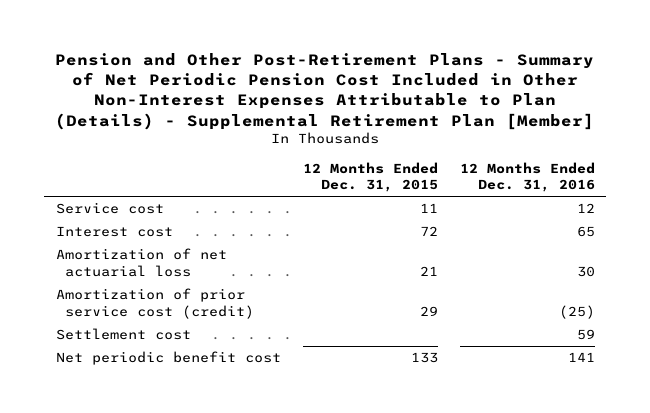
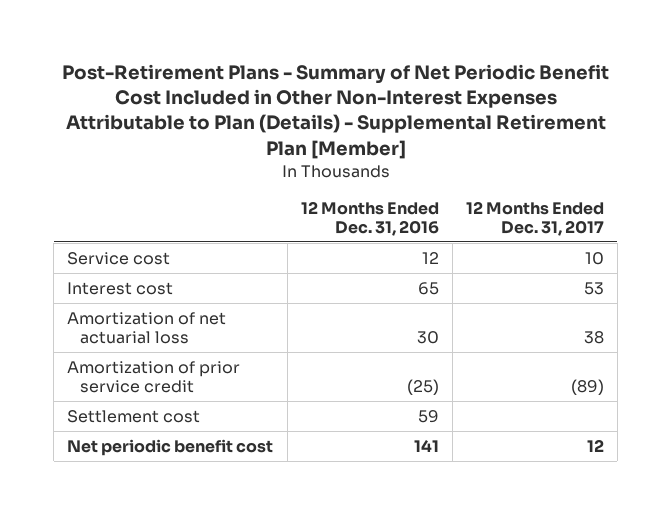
[55,52,595,130] Pension and Other Post-Retirement Plans - Summary of Net Periodic Pension Cost Included in Other Non-Interest Expenses Attributable to Plan (Details) - Supplemental Retirement Plan [Member] -> [61,64,609,159] Post-Retirement Plans - Summary of Net Periodic Benefit Cost Included in Other Non-Interest Expenses Attributable to Plan (Details) - Supplemental Retirement Plan [Member]
[302,161,438,193] 12 Months Ended Dec. 31, 2015 -> none
none -> [465,200,604,236] 12 Months Ended Dec. 31, 2017
[55,288,255,319] Amortization of prior service cost (credit) -> [67,360,241,393] Amortization of prior service credit

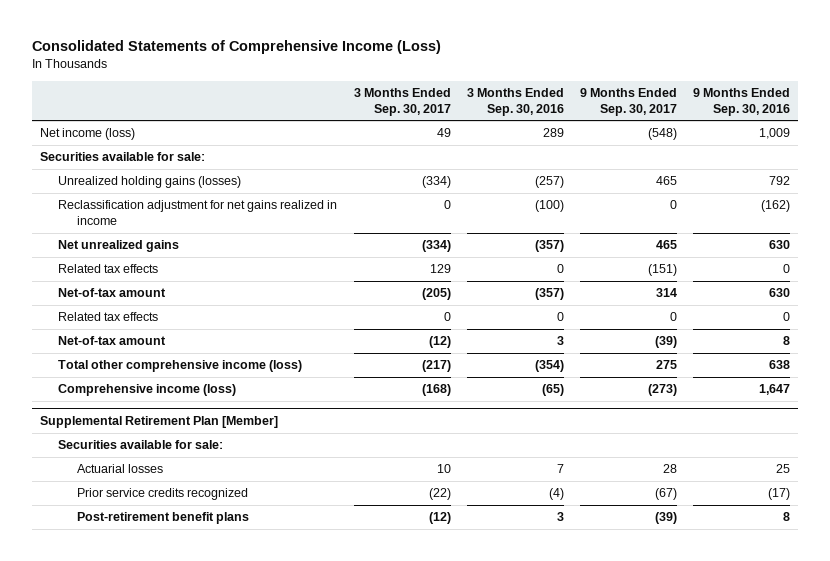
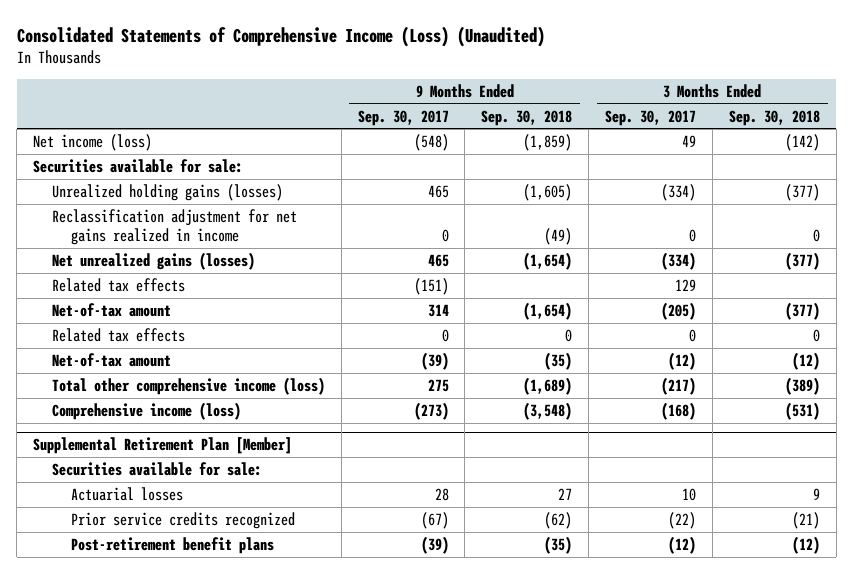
[32,40,442,55] Consolidated Statements of Comprehensive Income (Loss) -> [16,25,545,47] Consolidated Statements of Comprehensive Income (Loss) (Unaudited)
[466,87,564,116] 3 Months Ended Sep. 30, 2016 -> none
[693,87,791,116] 9 Months Ended Sep. 30, 2016 -> none
none -> [481,109,573,126] Sep. 30, 2018
none -> [728,109,820,126] Sep. 30, 2018
[58,240,180,253] Net unrealized gains -> [51,251,255,270] Net unrealized gains (losses)

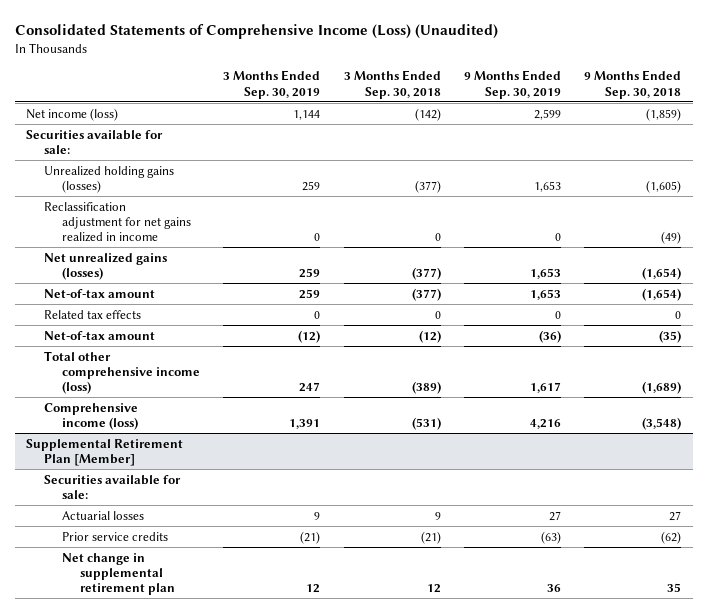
[357,109,449,126] Sep. 30, 2017 -> none
[604,109,696,126] Sep. 30, 2017 -> none
none -> [223,70,321,99] 3 Months Ended Sep. 30, 2019
none -> [464,70,562,99] 9 Months Ended Sep. 30, 2019
[51,277,185,292] Related tax effects -> none
[70,511,295,529] Prior service credits recognized -> [62,531,169,541] Prior service credits
[70,536,274,554] Post-retirement benefit plans -> [62,552,176,596] Net change in supplemental retirement plan
[544,535,573,554] (35) -> [667,583,682,593] 35
[791,535,820,554] (12) -> [426,584,441,594] 12

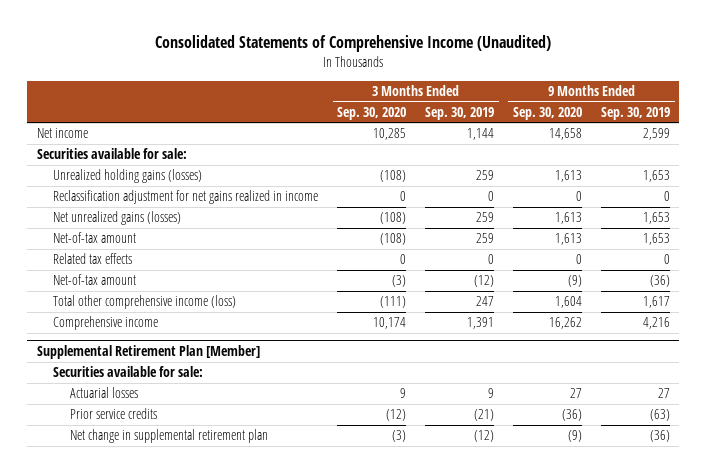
[14,24,498,40] Consolidated Statements of Comprehensive Income (Loss) (Unaudited) -> [155,35,552,53] Consolidated Statements of Comprehensive Income (Unaudited)
[343,70,441,99] 3 Months Ended Sep. 30, 2018 -> none
[584,70,682,99] 9 Months Ended Sep. 30, 2018 -> none
none -> [337,106,407,120] Sep. 30, 2020
none -> [513,106,583,120] Sep. 30, 2020
[26,107,119,121] Net income (loss) -> [36,128,88,139] Net income
[44,402,139,430] Comprehensive income (loss) -> [53,316,159,331] Comprehensive income
[306,584,321,594] 12 -> [474,430,495,443] (12)
[547,584,562,593] 36 -> [649,430,670,443] (36)

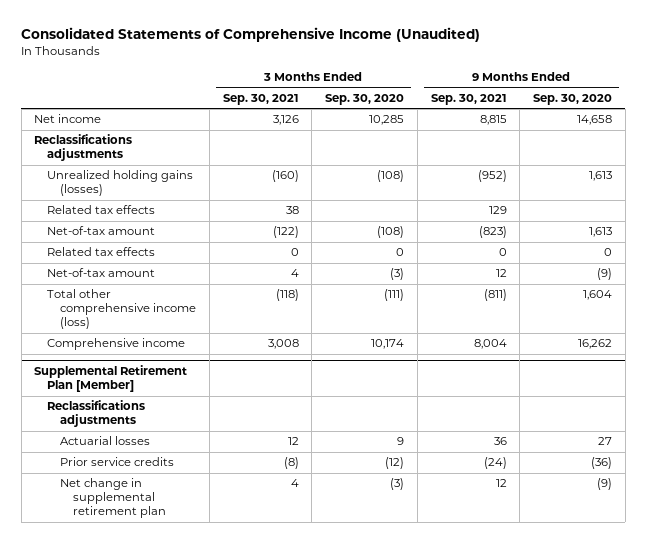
[425,106,495,120] Sep. 30, 2019 -> none
[600,106,670,120] Sep. 30, 2019 -> none
none -> [222,93,299,105] Sep. 30, 2021
none -> [430,93,507,105] Sep. 30, 2021
[36,148,187,160] Securities available for sale: -> [34,134,133,162] Reclassifications adjustments
[53,190,319,205] Reclassification adjustment for net gains realized in income -> none
[53,211,182,226] Net unrealized gains (losses) -> none
none -> [47,205,156,215] Related tax effects
[53,366,204,378] Securities available for sale: -> [47,400,146,428] Reclassifications adjustments

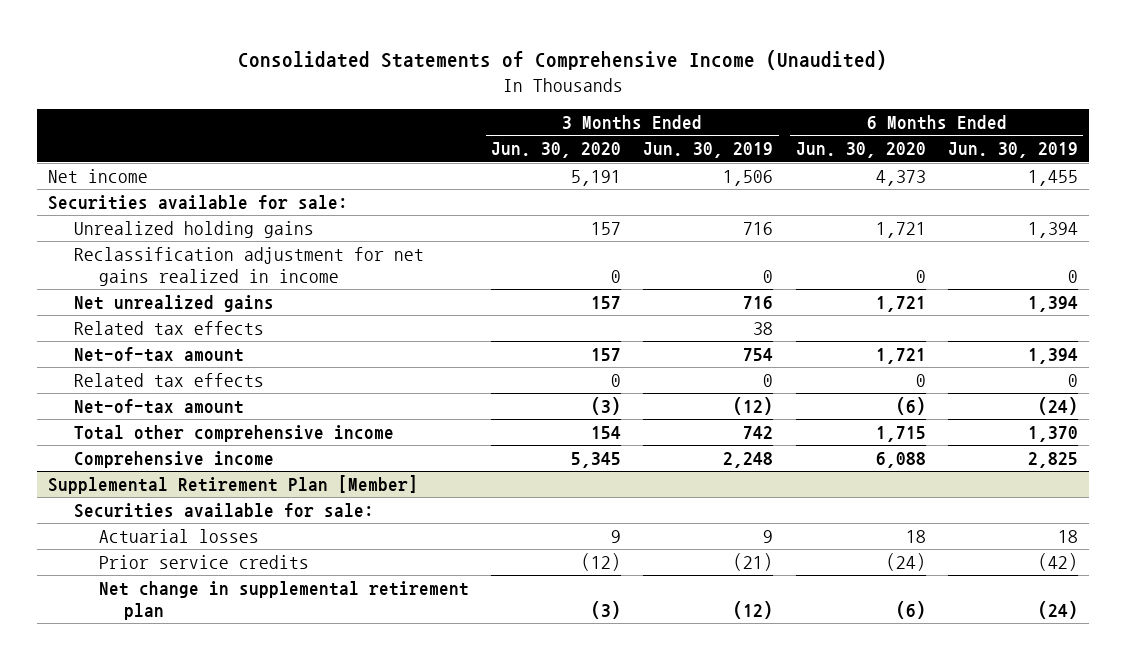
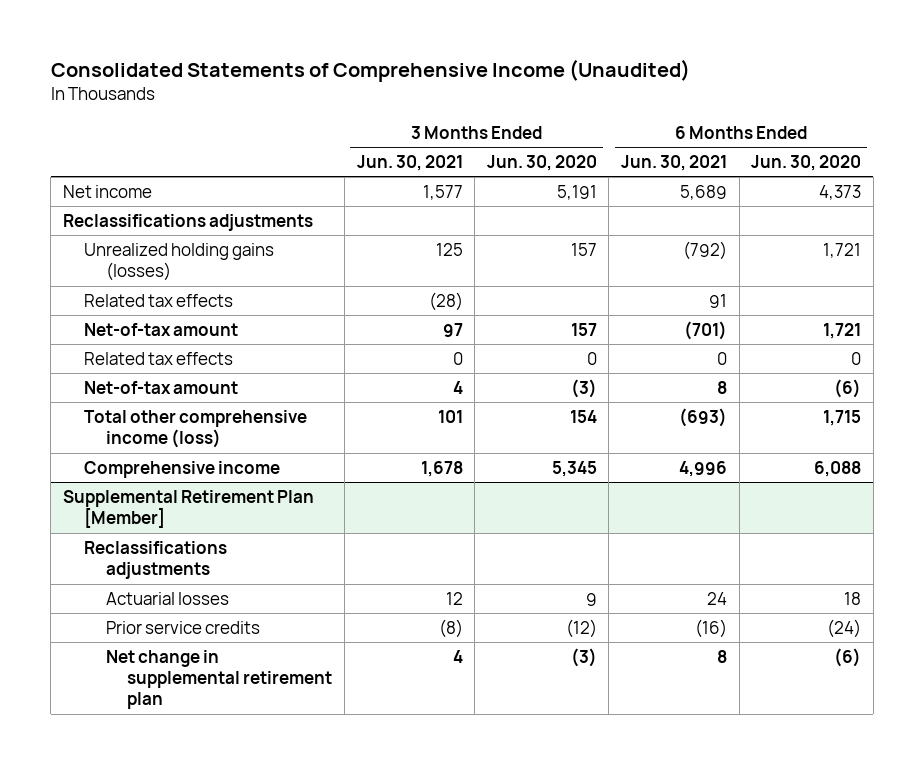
[643,142,774,159] Jun. 30, 2019 -> none
[947,142,1078,159] Jun. 30, 2019 -> none
none -> [356,155,463,172] Jun. 30, 2021
none -> [621,155,728,172] Jun. 30, 2021
[73,247,424,286] Reclassification adjustment for net gains realized in income -> none
[73,295,274,313] Net unrealized gains -> none
[48,195,349,211] Securities available for sale: -> [62,213,313,231] Reclassifications adjustments
[73,221,314,239] Unrealized holding gains -> [84,242,275,282] Unrealized holding gains (losses)
[73,425,394,443] Total other comprehensive income -> [84,409,308,449] Total other comprehensive income (loss)
[73,503,374,519] Securities available for sale: -> [84,540,228,580] Reclassifications adjustments

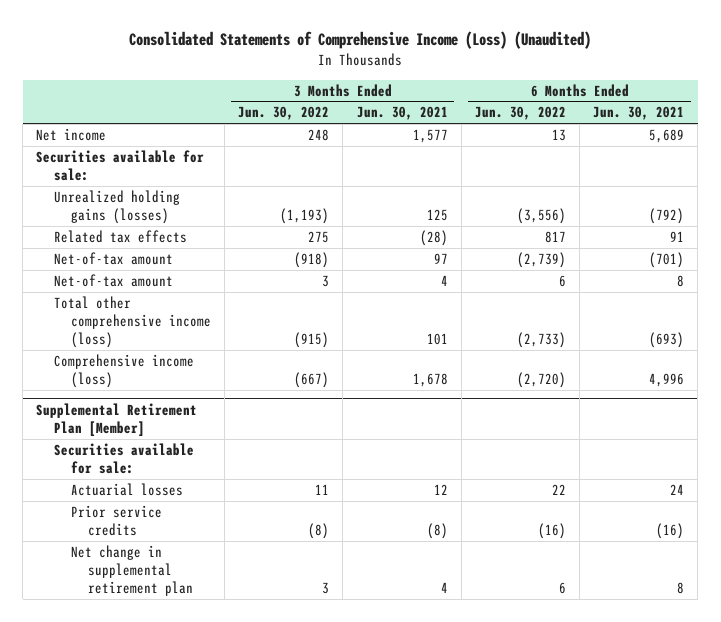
[50,59,690,83] Consolidated Statements of Comprehensive Income (Unaudited) -> [129,31,592,50] Consolidated Statements of Comprehensive Income (Loss) (Unaudited)
[486,155,597,172] Jun. 30, 2020 -> none
[751,155,862,172] Jun. 30, 2020 -> none
none -> [238,106,330,121] Jun. 30, 2022
none -> [474,106,566,121] Jun. 30, 2022
[62,213,313,231] Reclassifications adjustments -> [36,149,205,181] Securities available for sale:
[84,351,234,365] Related tax effects -> none
[84,460,281,478] Comprehensive income -> [53,353,194,388] Comprehensive income (loss)
[84,540,228,580] Reclassifications adjustments -> [53,442,194,474] Securities available for sale:

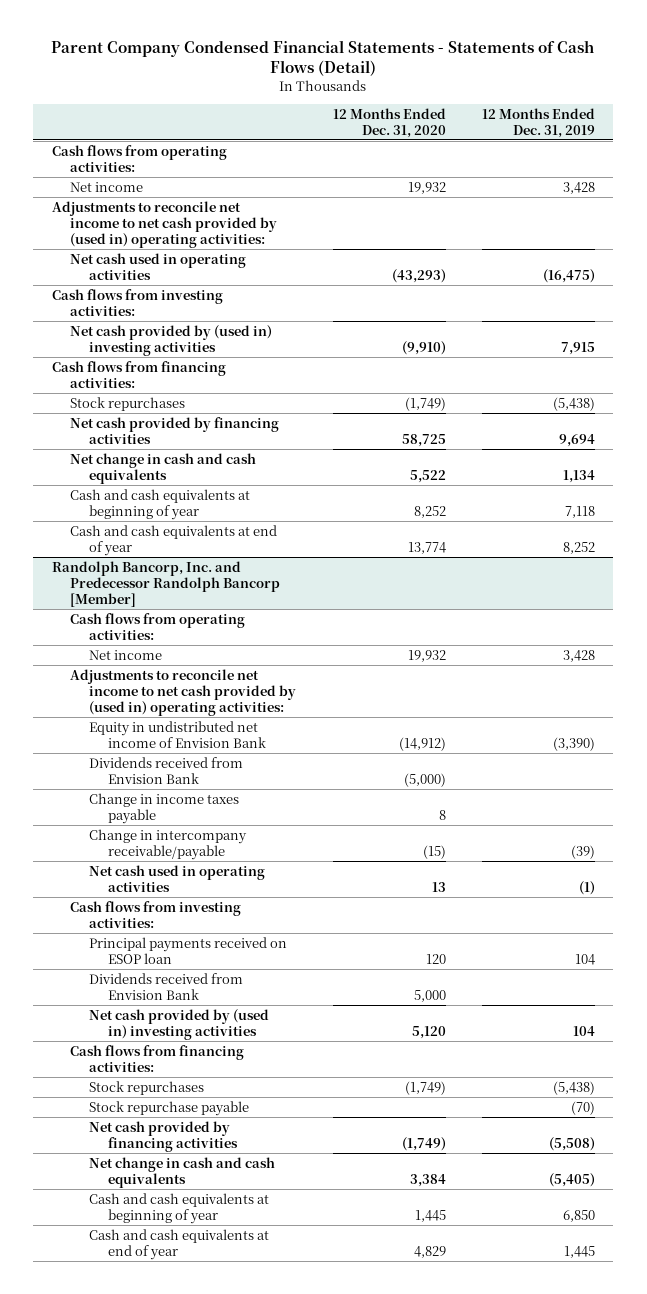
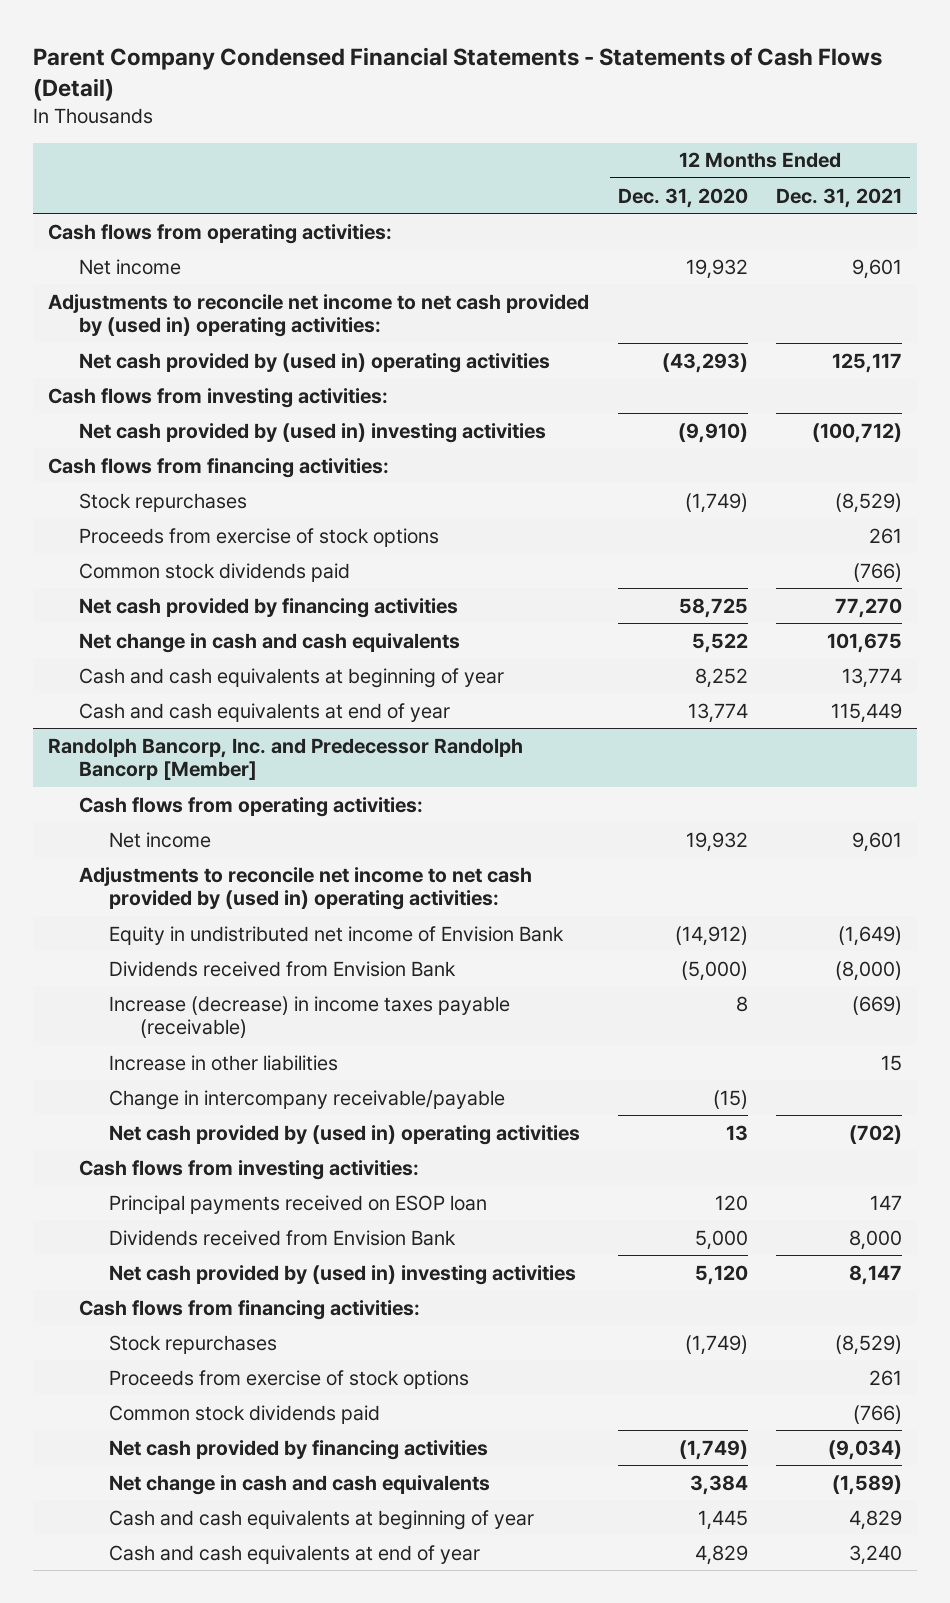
[482,107,596,138] 12 Months Ended Dec. 31, 2019 -> none
none -> [776,187,903,208] Dec. 31, 2021
[70,252,247,280] Net cash used in operating activities -> [78,352,550,373] Net cash provided by (used in) operating activities
none -> [78,527,439,547] Proceeds from exercise of stock options
none -> [78,562,350,582] Common stock dividends paid
[88,792,239,824] Change in income taxes payable -> [109,995,511,1039] Increase (decrease) in income taxes payable (receivable)
none -> [109,1054,339,1071] Increase in other liabilities
[88,864,265,892] Net cash used in operating activities -> [109,1124,581,1145] Net cash provided by (used in) operating activities
[88,1100,249,1116] Stock repurchase payable -> none
none -> [109,1369,470,1389] Proceeds from exercise of stock options
none -> [109,1404,381,1424] Common stock dividends paid

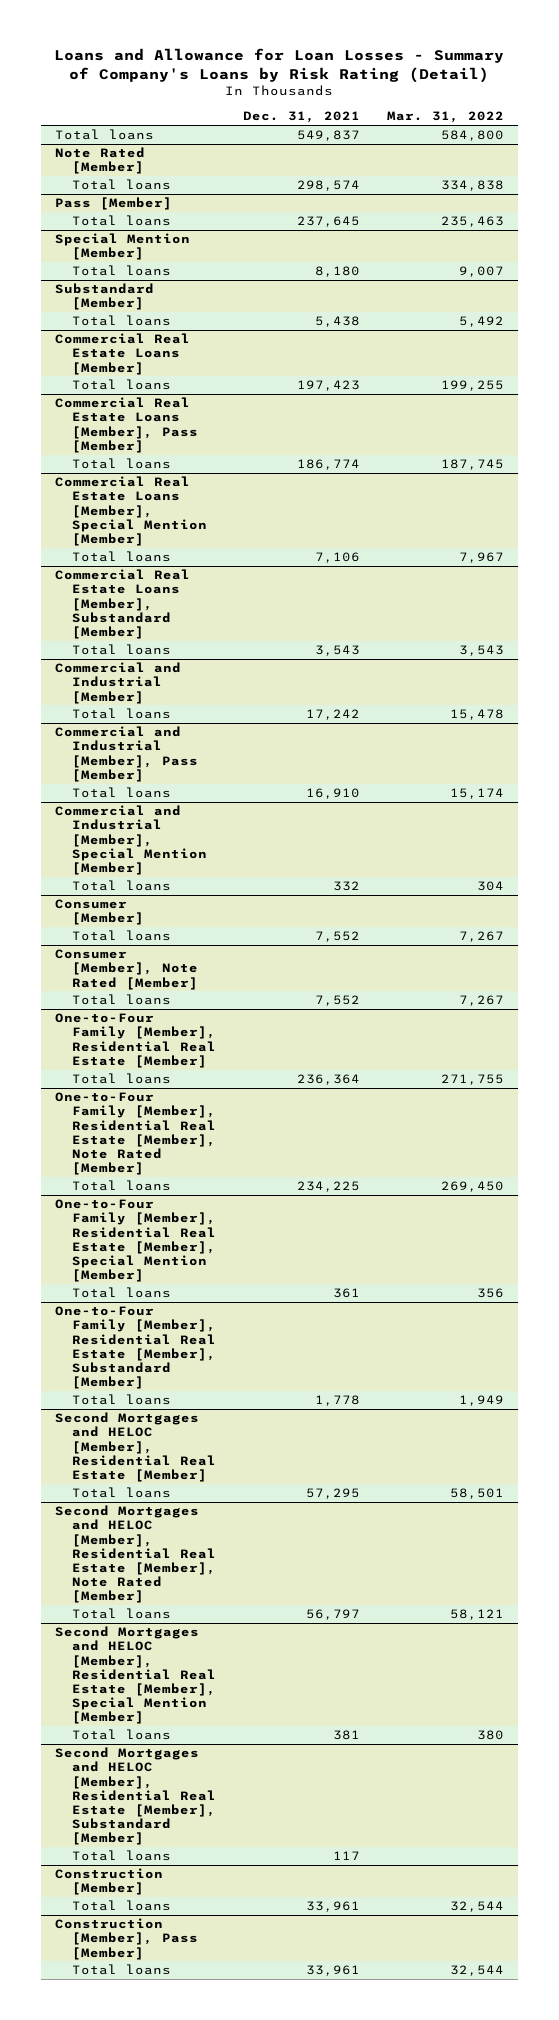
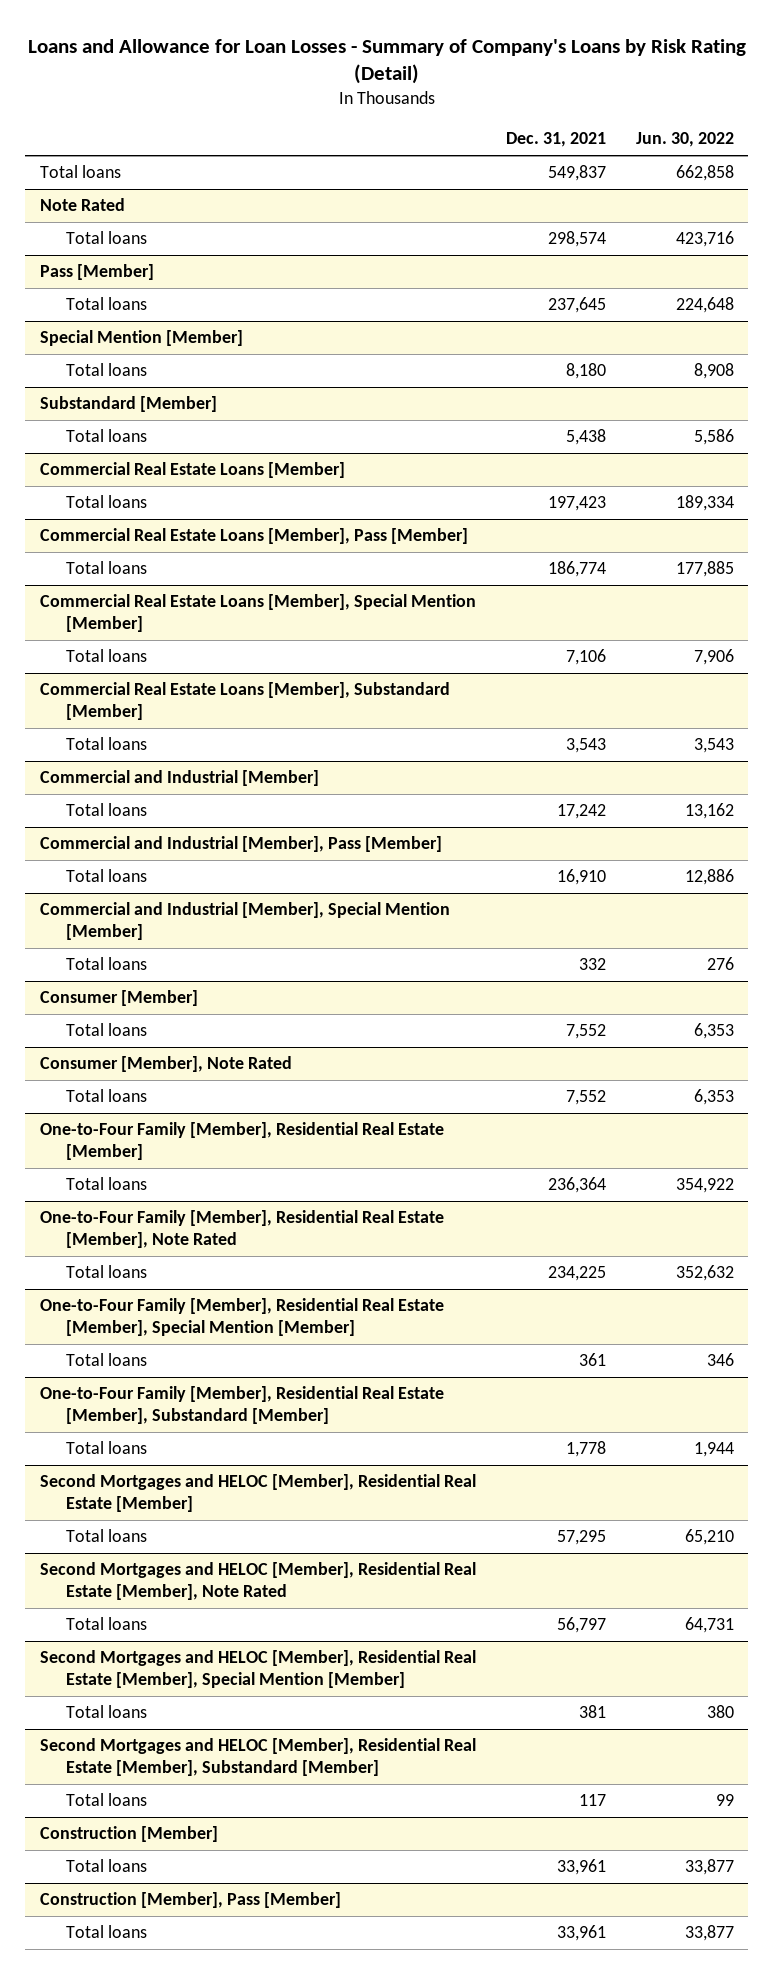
[387,111,505,124] Mar. 31, 2022 -> none
none -> [635,132,734,148] Jun. 30, 2022
[54,147,145,175] Note Rated [Member] -> [39,198,125,212] Note Rated
[54,949,199,990] Consumer [Member], Note Rated [Member] -> [39,1056,292,1073] Consumer [Member], Note Rated
[54,1092,217,1175] One-to-Four Family [Member], Residential Real Estate [Member], Note Rated [Member] -> [39,1210,444,1249] One-to-Four Family [Member], Residential Real Estate [Member], Note Rated
[54,1505,217,1604] Second Mortgages and HELOC [Member], Residential Real Estate [Member], Note Rated [Member] -> [39,1562,476,1601] Second Mortgages and HELOC [Member], Residential Real Estate [Member], Note Rated

